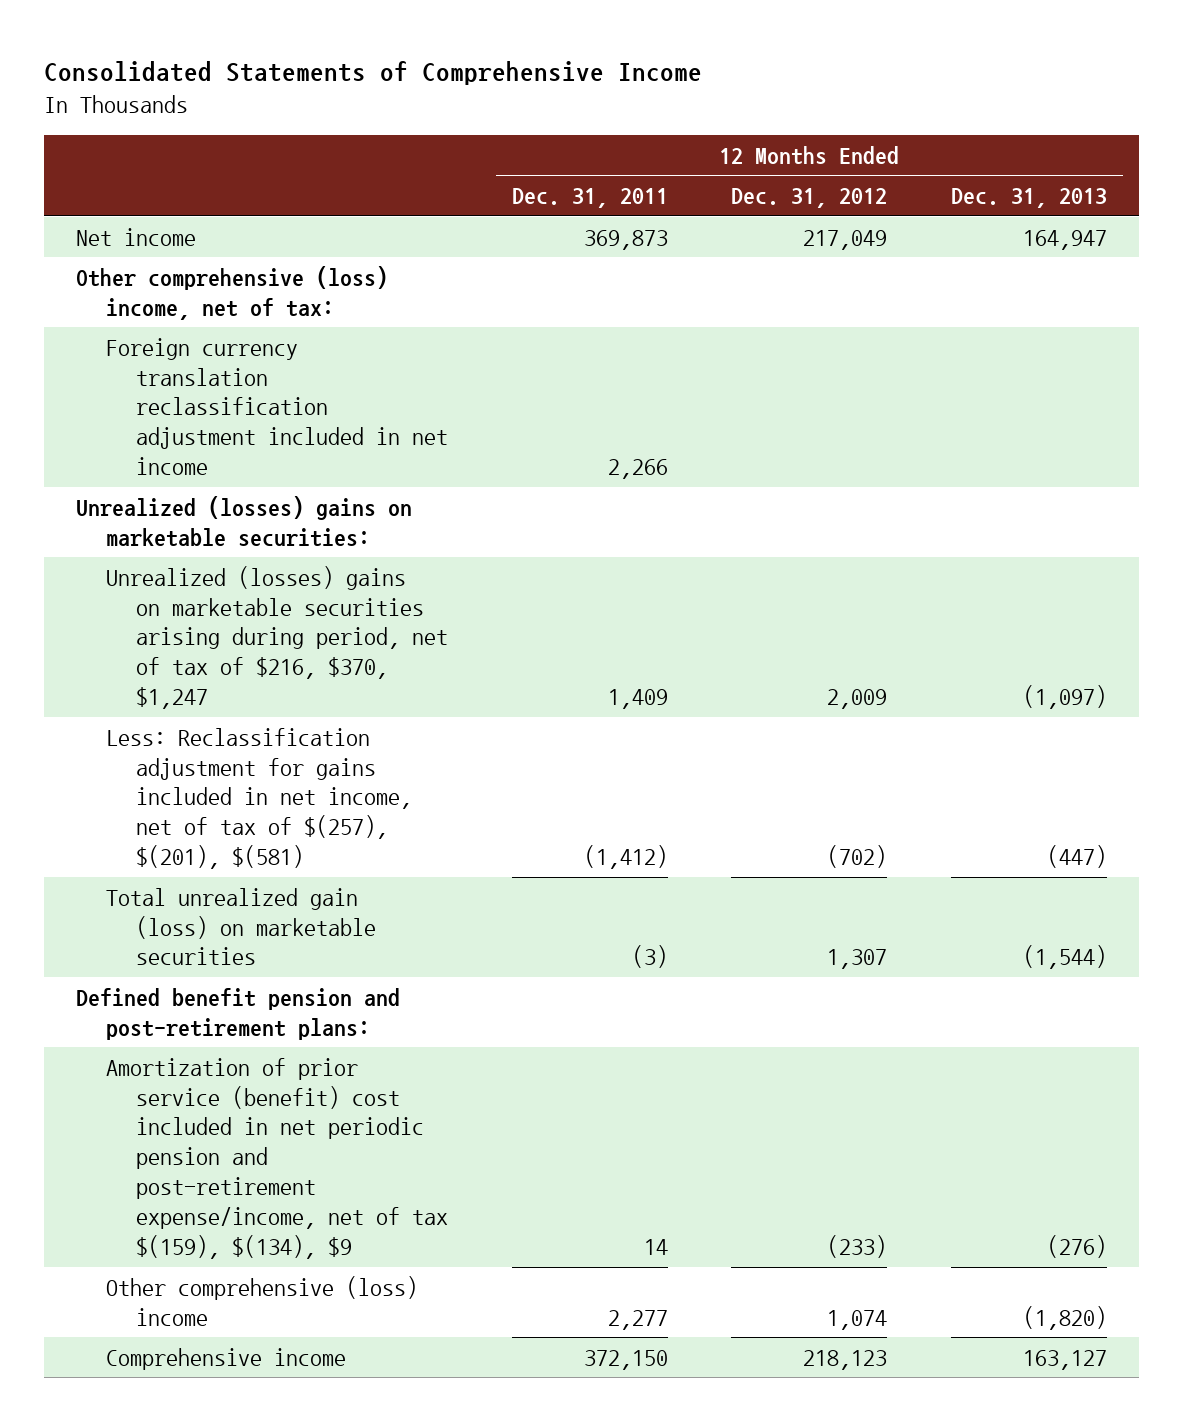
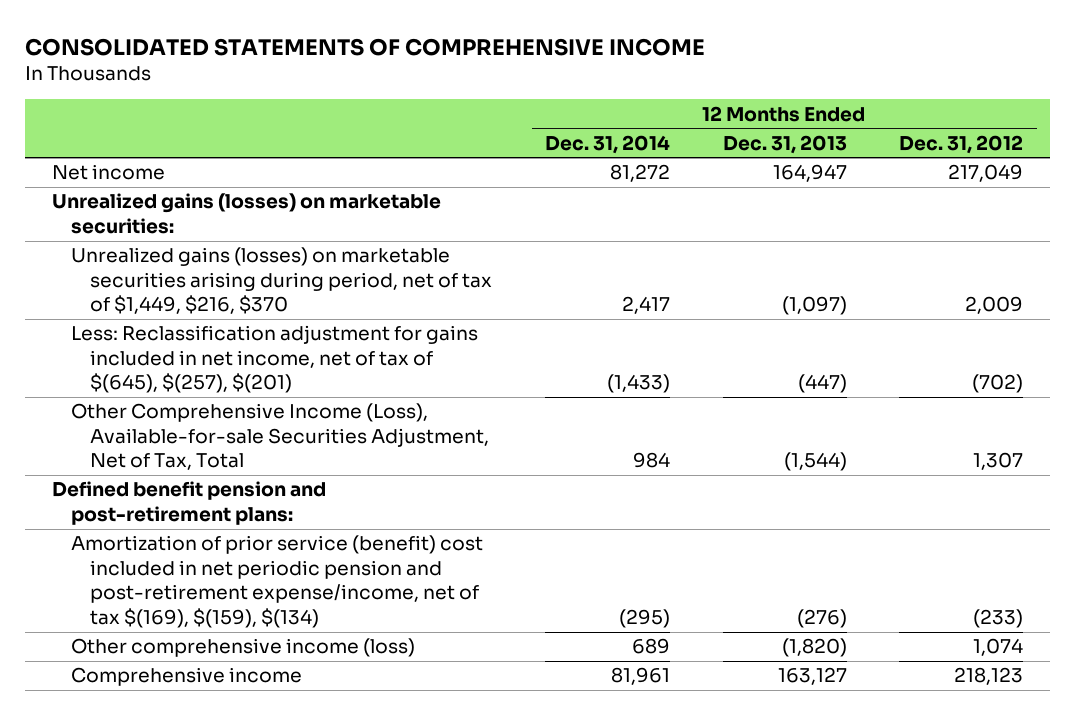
[44,61,703,86] Consolidated Statements of Comprehensive Income -> [25,37,706,56] CONSOLIDATED STATEMENTS OF COMPREHENSIVE INCOME
[511,188,668,209] Dec. 31, 2011 -> none
none -> [544,134,670,154] Dec. 31, 2014
[75,265,388,320] Other comprehensive (loss) income, net of tax: -> none
[106,337,449,476] Foreign currency translation reclassification adjustment included in net income -> none
[75,495,412,547] Unrealized (losses) gains on marketable securities: -> [51,193,441,234] Unrealized gains (losses) on marketable securities:
[106,565,449,710] Unrealized (losses) gains on marketable securities arising during period, net of tax of $216, $370, $1,247 -> [70,247,493,315] Unrealized gains (losses) on marketable securities arising during period, net of tax of $1,449, $216, $370
[106,727,413,870] Less: Reclassification adjustment for gains included in net income, net of tax of $(257), $(201), $(581) -> [70,325,478,394] Less: Reclassification adjustment for gains included in net income, net of tax of $(645), $(257), $(201)
[106,887,377,966] Total unrealized gain (loss) on marketable securities -> [70,403,490,471] Other Comprehensive Income (Loss), Available-for-sale Securities Adjustment, Net of Tax, Total
[106,1057,449,1260] Amortization of prior service (benefit) cost included in net periodic pension and post-retirement expense/income, net of tax $(159), $(134), $9 -> [70,535,483,628] Amortization of prior service (benefit) cost included in net periodic pension and post-retirement expense/income, net of tax $(169), $(159), $(134)
[106,1275,419,1326] Other comprehensive (loss) income -> [70,638,415,658] Other comprehensive income (loss)

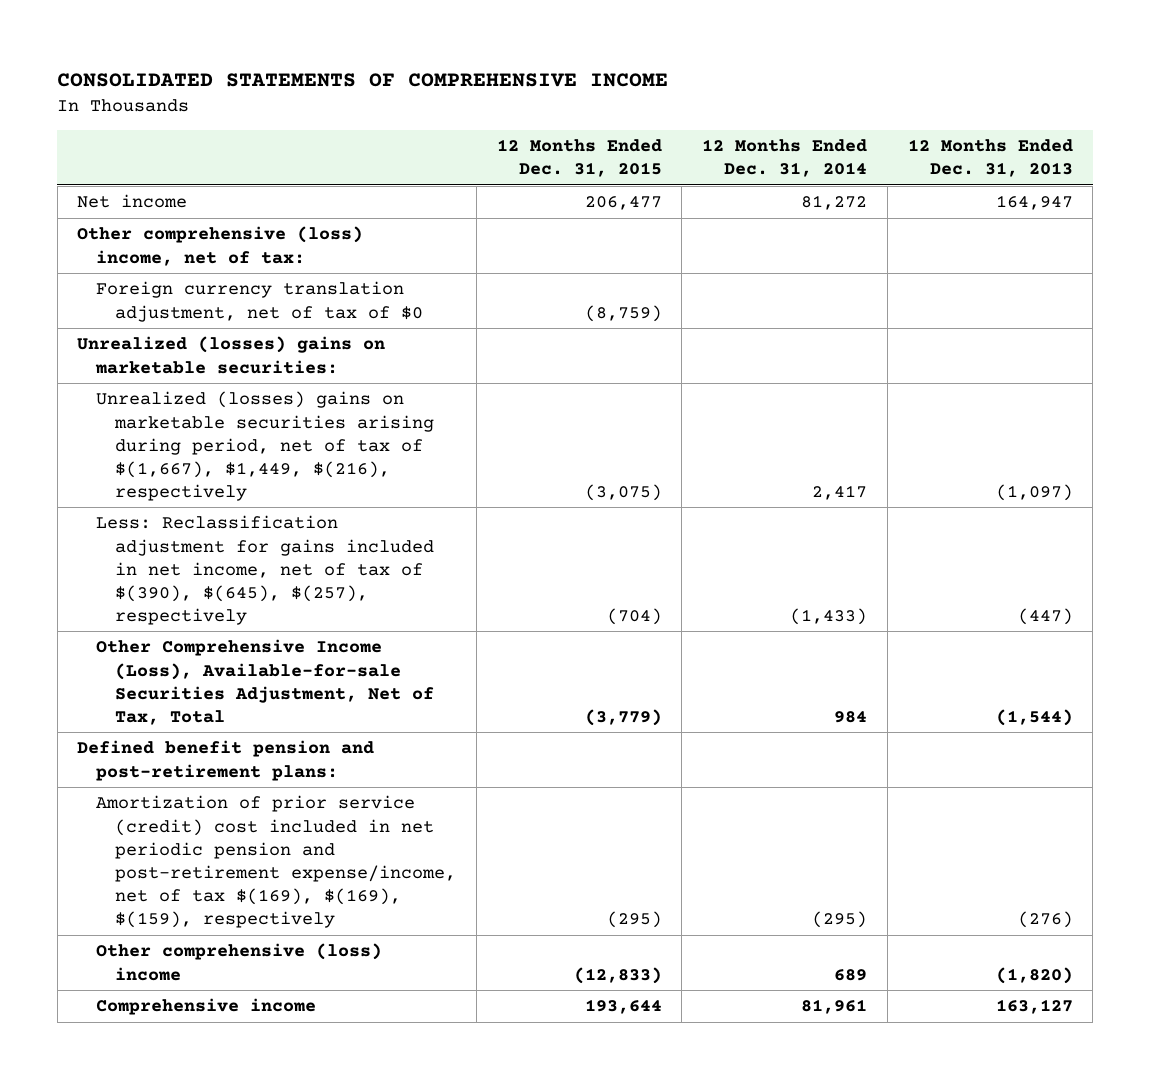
[899,134,1024,154] Dec. 31, 2012 -> none
none -> [496,139,662,178] 12 Months Ended Dec. 31, 2015
none -> [77,226,364,266] Other comprehensive (loss) income, net of tax:
none -> [96,281,424,322] Foreign currency translation adjustment, net of tax of $0
[51,193,441,234] Unrealized gains (losses) on marketable securities: -> [77,336,386,374] Unrealized (losses) gains on marketable securities:
[70,247,493,315] Unrealized gains (losses) on marketable securities arising during period, net of tax of $1,449, $216, $370 -> [96,391,435,501] Unrealized (losses) gains on marketable securities arising during period, net of tax of $(1,667), $1,449, $(216), respectively
[70,325,478,394] Less: Reclassification adjustment for gains included in net income, net of tax of $(645), $(257), $(201) -> [96,515,435,625] Less: Reclassification adjustment for gains included in net income, net of tax of $(390), $(645), $(257), respectively
[70,535,483,628] Amortization of prior service (benefit) cost included in net periodic pension and post-retirement expense/income, net of tax $(169), $(159), $(134) -> [96,795,457,928] Amortization of prior service (credit) cost included in net periodic pension and post-retirement expense/income, net of tax $(169), $(169), $(159), respectively
[70,638,415,658] Other comprehensive income (loss) -> [96,943,383,981] Other comprehensive (loss) income

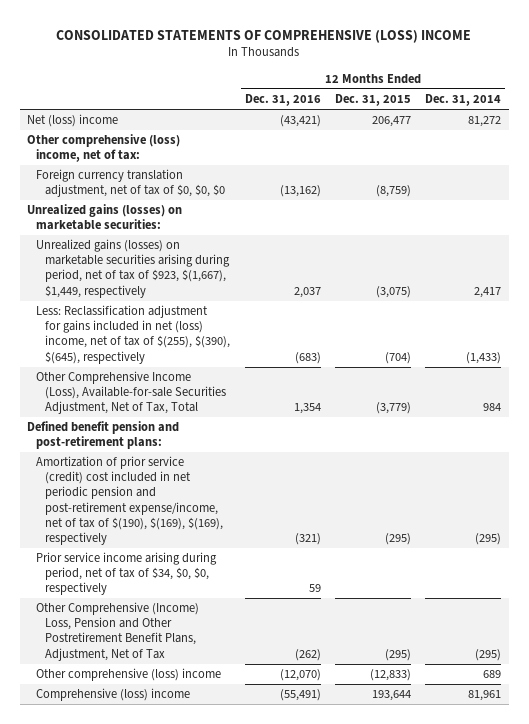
[57,73,669,88] CONSOLIDATED STATEMENTS OF COMPREHENSIVE INCOME -> [56,29,472,43] CONSOLIDATED STATEMENTS OF COMPREHENSIVE (LOSS) INCOME
[907,139,1073,178] 12 Months Ended Dec. 31, 2013 -> none
none -> [244,93,321,106] Dec. 31, 2016
[77,194,188,209] Net income -> [27,114,119,128] Net (loss) income
[96,281,424,322] Foreign currency translation adjustment, net of tax of $0 -> [36,169,226,198] Foreign currency translation adjustment, net of tax of $0, $0, $0
[77,336,386,374] Unrealized (losses) gains on marketable securities: -> [27,204,183,231] Unrealized gains (losses) on marketable securities:
[96,391,435,501] Unrealized (losses) gains on marketable securities arising during period, net of tax of $(1,667), $1,449, $(216), respectively -> [36,239,231,298] Unrealized gains (losses) on marketable securities arising during period, net of tax of $923, $(1,667), $1,449, respectively
[96,515,435,625] Less: Reclassification adjustment for gains included in net income, net of tax of $(390), $(645), $(257), respectively -> [36,305,231,364] Less: Reclassification adjustment for gains included in net (loss) income, net of tax of $(255), $(390), $(645), respectively
[96,795,457,928] Amortization of prior service (credit) cost included in net periodic pension and post-retirement expense/income, net of tax $(169), $(169), $(159), respectively -> [36,456,224,545] Amortization of prior service (credit) cost included in net periodic pension and post-retirement expense/income, net of tax of $(190), $(169), $(169), respectively
none -> [36,552,218,596] Prior service income arising during period, net of tax of $34, $0, $0, respectively
none -> [36,602,200,661] Other Comprehensive (Income) Loss, Pension and Other Postretirement Benefit Plans, Adjustment, Net of Tax
[96,998,317,1016] Comprehensive income -> [36,688,191,702] Comprehensive (loss) income

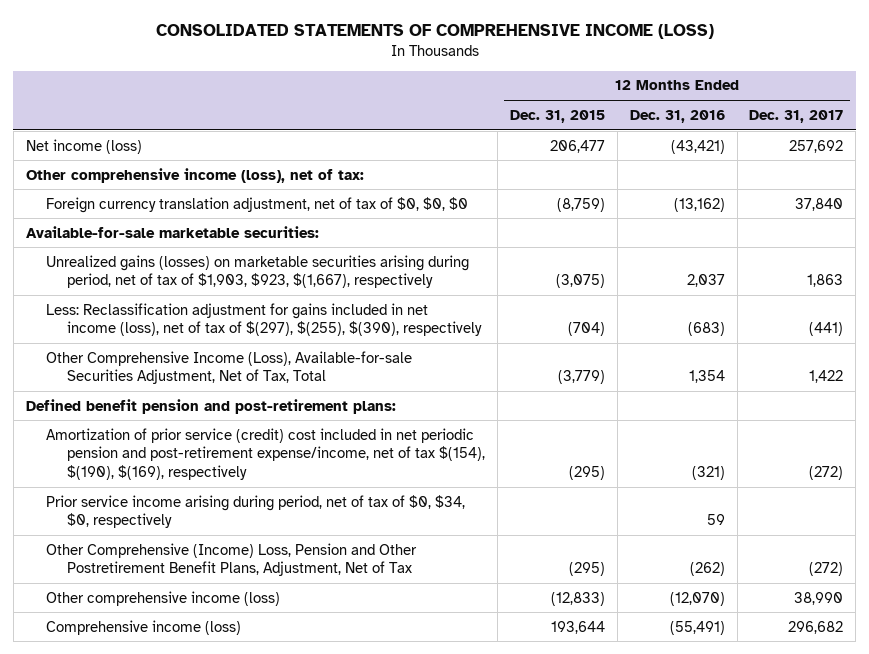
[56,29,472,43] CONSOLIDATED STATEMENTS OF COMPREHENSIVE (LOSS) INCOME -> [155,24,714,40] CONSOLIDATED STATEMENTS OF COMPREHENSIVE INCOME (LOSS)
[425,93,502,106] Dec. 31, 2014 -> none
none -> [749,109,844,123] Dec. 31, 2017
[27,114,119,128] Net (loss) income -> [25,138,142,154] Net income (loss)
[27,134,181,163] Other comprehensive (loss) income, net of tax: -> [25,167,364,183] Other comprehensive income (loss), net of tax:
[27,204,183,231] Unrealized gains (losses) on marketable securities: -> none
none -> [25,225,319,238] Available-for-sale marketable securities:
[36,239,231,298] Unrealized gains (losses) on marketable securities arising during period, net of tax of $923, $(1,667), $1,449, respectively -> [46,254,470,289] Unrealized gains (losses) on marketable securities arising during period, net of tax of $1,903, $923, $(1,667), respectively
[36,305,231,364] Less: Reclassification adjustment for gains included in net (loss) income, net of tax of $(255), $(390), $(645), respectively -> [46,302,482,337] Less: Reclassification adjustment for gains included in net income (loss), net of tax of $(297), $(255), $(390), respectively
[36,456,224,545] Amortization of prior service (credit) cost included in net periodic pension and post-retirement expense/income, net of tax of $(190), $(169), $(169), respectively -> [46,427,485,481] Amortization of prior service (credit) cost included in net periodic pension and post-retirement expense/income, net of tax $(154), $(190), $(169), respectively
[36,552,218,596] Prior service income arising during period, net of tax of $34, $0, $0, respectively -> [46,494,466,529] Prior service income arising during period, net of tax of $0, $34, $0, respectively
[36,668,222,682] Other comprehensive (loss) income -> [46,590,281,606] Other comprehensive income (loss)
[36,688,191,702] Comprehensive (loss) income -> [46,619,242,635] Comprehensive income (loss)

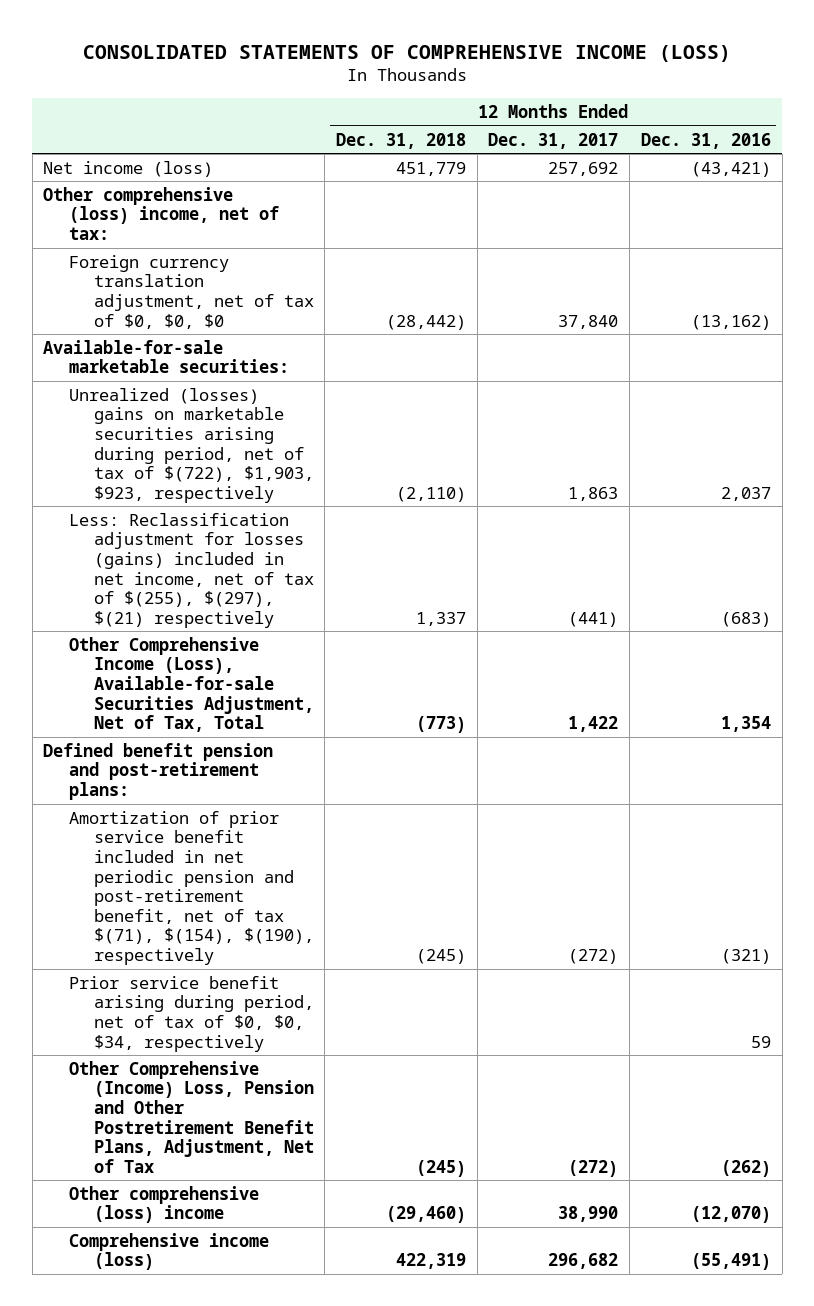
[509,109,605,123] Dec. 31, 2015 -> none
none -> [336,132,467,149] Dec. 31, 2018
[25,167,364,183] Other comprehensive income (loss), net of tax: -> [43,186,279,241] Other comprehensive (loss) income, net of tax:
[46,254,470,289] Unrealized gains (losses) on marketable securities arising during period, net of tax of $1,903, $923, $(1,667), respectively -> [68,387,314,503] Unrealized (losses) gains on marketable securities arising during period, net of tax of $(722), $1,903, $923, respectively
[46,302,482,337] Less: Reclassification adjustment for gains included in net income (loss), net of tax of $(297), $(255), $(390), respectively -> [68,512,314,628] Less: Reclassification adjustment for losses (gains) included in net income, net of tax of $(255), $(297), $(21) respectively
[46,427,485,481] Amortization of prior service (credit) cost included in net periodic pension and post-retirement expense/income, net of tax $(154), $(190), $(169), respectively -> [68,810,314,966] Amortization of prior service benefit included in net periodic pension and post-retirement benefit, net of tax $(71), $(154), $(190), respectively
[46,494,466,529] Prior service income arising during period, net of tax of $0, $34, $0, respectively -> [68,975,314,1052] Prior service benefit arising during period, net of tax of $0, $0, $34, respectively
[46,590,281,606] Other comprehensive income (loss) -> [68,1185,259,1224] Other comprehensive (loss) income

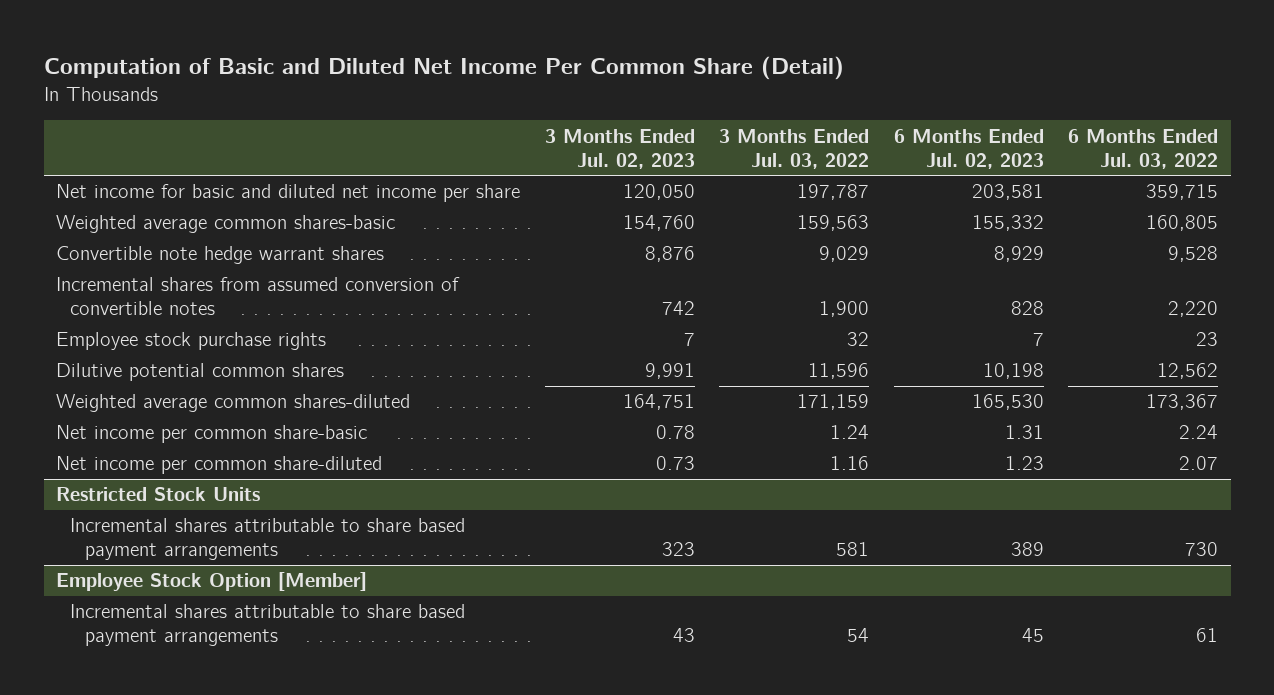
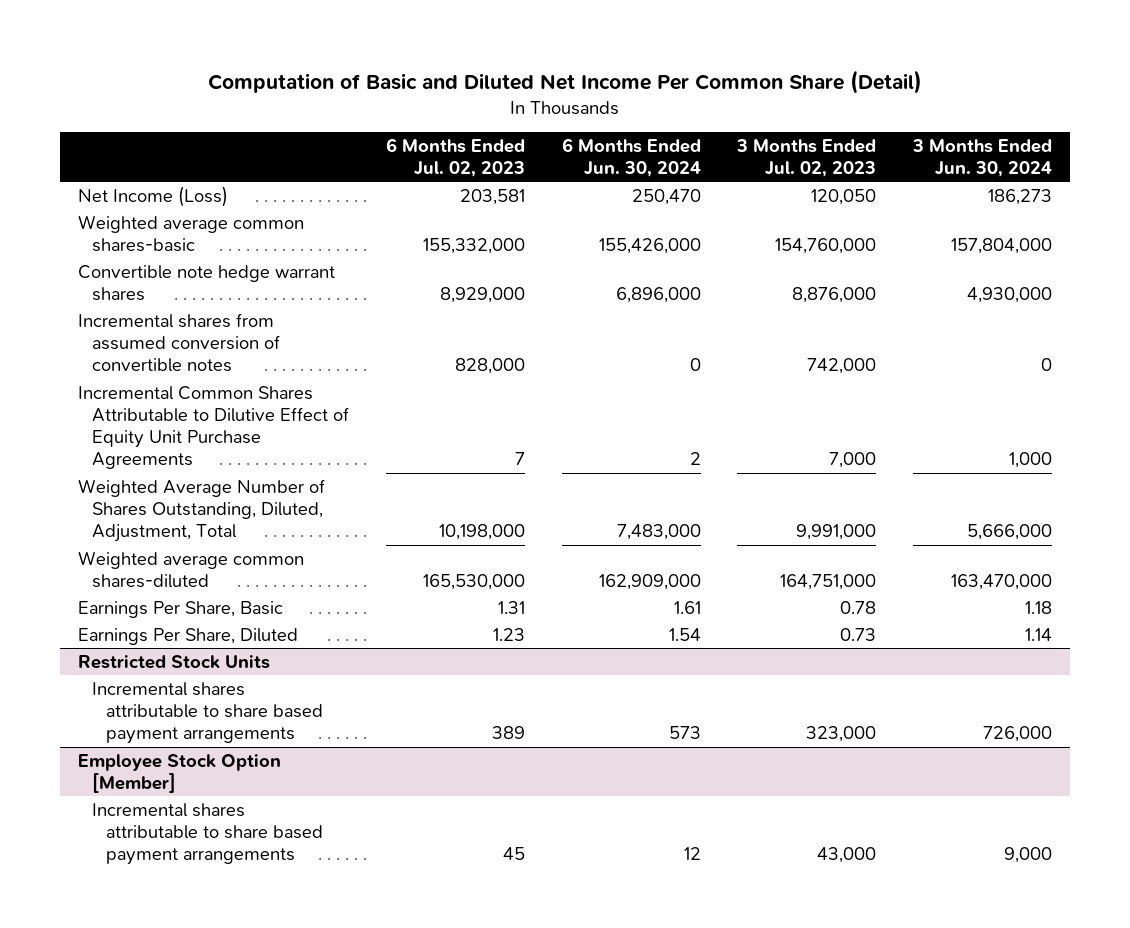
[719,128,870,169] 3 Months Ended Jul. 03, 2022 -> none
[1068,128,1219,169] 6 Months Ended Jul. 03, 2022 -> none
none -> [561,137,701,178] 6 Months Ended Jun. 30, 2024
none -> [912,138,1053,178] 3 Months Ended Jun. 30, 2024
[56,332,327,351] Employee stock purchase rights -> none
[56,363,345,382] Dilutive potential common shares -> none
[56,184,521,203] Net income for basic and diluted net income per share -> [78,185,229,207] Net Income (Loss)
[622,215,695,232] 154,760 -> [775,238,877,255] 154,760,000
[971,215,1044,232] 155,332 -> [422,238,525,255] 155,332,000
[644,246,695,263] 8,876 -> [792,287,877,304] 8,876,000
[993,246,1044,263] 8,929 -> [439,287,525,304] 8,929,000
[661,301,695,316] 742 -> [807,358,877,375] 742,000
[1010,301,1044,316] 828 -> [454,358,525,375] 828,000
none -> [78,385,350,470] Incremental Common Shares Attributable to Dilutive Effect of Equity Unit Purchase Agreements
none -> [78,478,326,543] Weighted Average Number of Shares Outstanding, Diluted, Adjustment, Total
[622,394,695,411] 164,751 -> [780,574,877,591] 164,751,000
[971,394,1044,411] 165,530 -> [422,574,525,591] 165,530,000
[56,425,368,444] Net income per common share-basic -> [78,600,284,618] Earnings Per Share, Basic
[56,456,383,475] Net income per common share-diluted -> [78,627,299,645] Earnings Per Share, Diluted
[661,542,695,557] 323 -> [806,726,877,743] 323,000
[672,628,695,643] 43 -> [817,847,877,864] 43,000

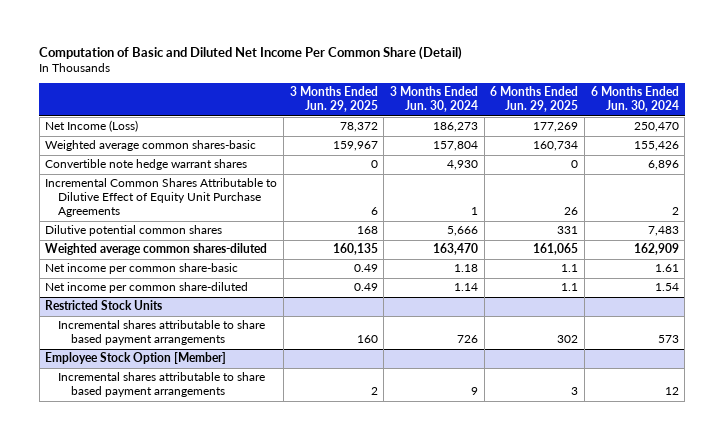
[385,137,525,178] 6 Months Ended Jul. 02, 2023 -> none
[736,138,877,178] 3 Months Ended Jul. 02, 2023 -> none
none -> [289,86,378,113] 3 Months Ended Jun. 29, 2025
none -> [490,86,579,113] 6 Months Ended Jun. 29, 2025
[78,312,281,373] Incremental shares from assumed conversion of convertible notes -> none
[78,478,326,543] Weighted Average Number of Shares Outstanding, Diluted, Adjustment, Total -> none
[598,238,701,255] 155,426,000 -> [633,141,679,152] 155,426
[951,238,1053,255] 157,804,000 -> [432,141,478,152] 157,804
[615,287,701,304] 6,896,000 -> [647,160,679,171] 6,896
[967,287,1053,304] 4,930,000 -> [446,160,478,171] 4,930
[1009,452,1053,469] 1,000 -> [470,207,478,216] 1
none -> [45,225,223,237] Dilutive potential common shares
[598,574,701,591] 162,909,000 -> [633,243,679,256] 162,909
[951,574,1053,591] 163,470,000 -> [432,243,478,256] 163,470
[78,600,284,618] Earnings Per Share, Basic -> [45,263,239,275] Net income per common share-basic
[78,627,299,645] Earnings Per Share, Diluted -> [45,282,249,294] Net income per common share-diluted
[983,726,1053,743] 726,000 -> [456,335,478,344] 726
[1004,847,1053,864] 9,000 -> [470,387,478,396] 9

